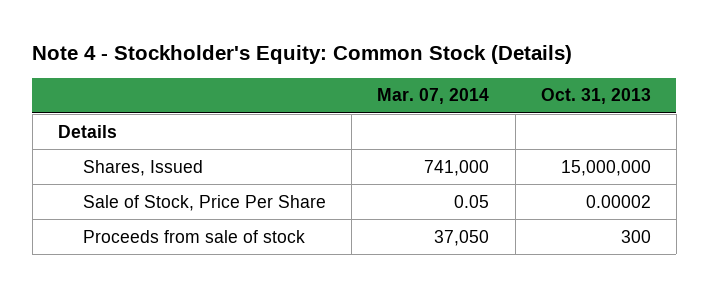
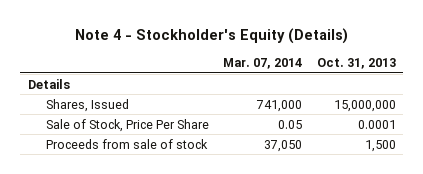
[32,44,573,64] Note 4 - Stockholder's Equity: Common Stock (Details) -> [74,27,348,44] Note 4 - Stockholder's Equity (Details)
[585,194,651,208] 0.00002 -> [357,119,396,129] 0.0001
[620,229,651,243] 300 -> [364,139,396,152] 1,500

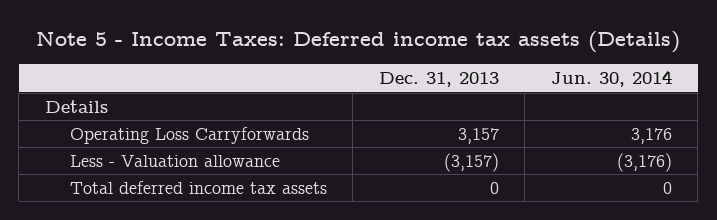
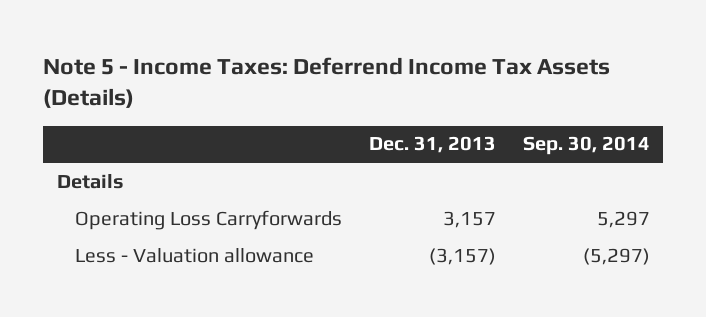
[36,31,681,54] Note 5 - Income Taxes: Deferred income tax assets (Details) -> [43,57,611,109] Note 5 - Income Taxes: Deferrend Income Tax Assets (Details)
[550,70,672,88] Jun. 30, 2014 -> none
none -> [522,136,650,156] Sep. 30, 2014
[69,180,327,194] Total deferred income tax assets -> none

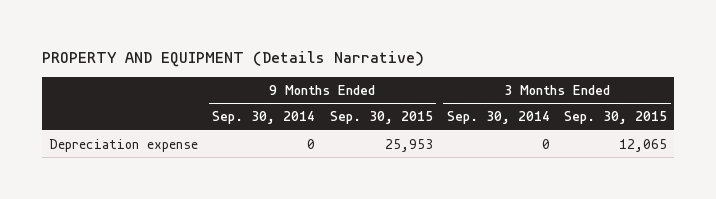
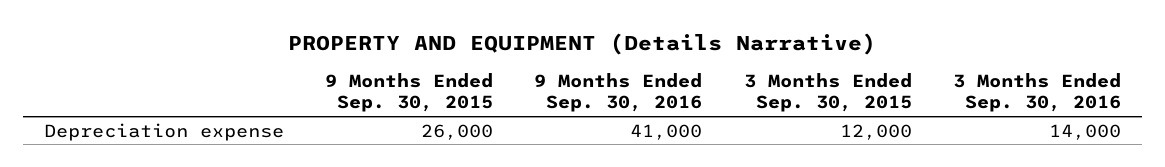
[212,111,316,125] Sep. 30, 2014 -> none
[446,111,550,125] Sep. 30, 2014 -> none
none -> [534,73,703,113] 9 Months Ended Sep. 30, 2016
none -> [952,73,1121,113] 3 Months Ended Sep. 30, 2016
[384,138,433,152] 25,953 -> [420,123,493,140] 26,000
[619,138,668,152] 12,065 -> [839,123,912,140] 12,000

